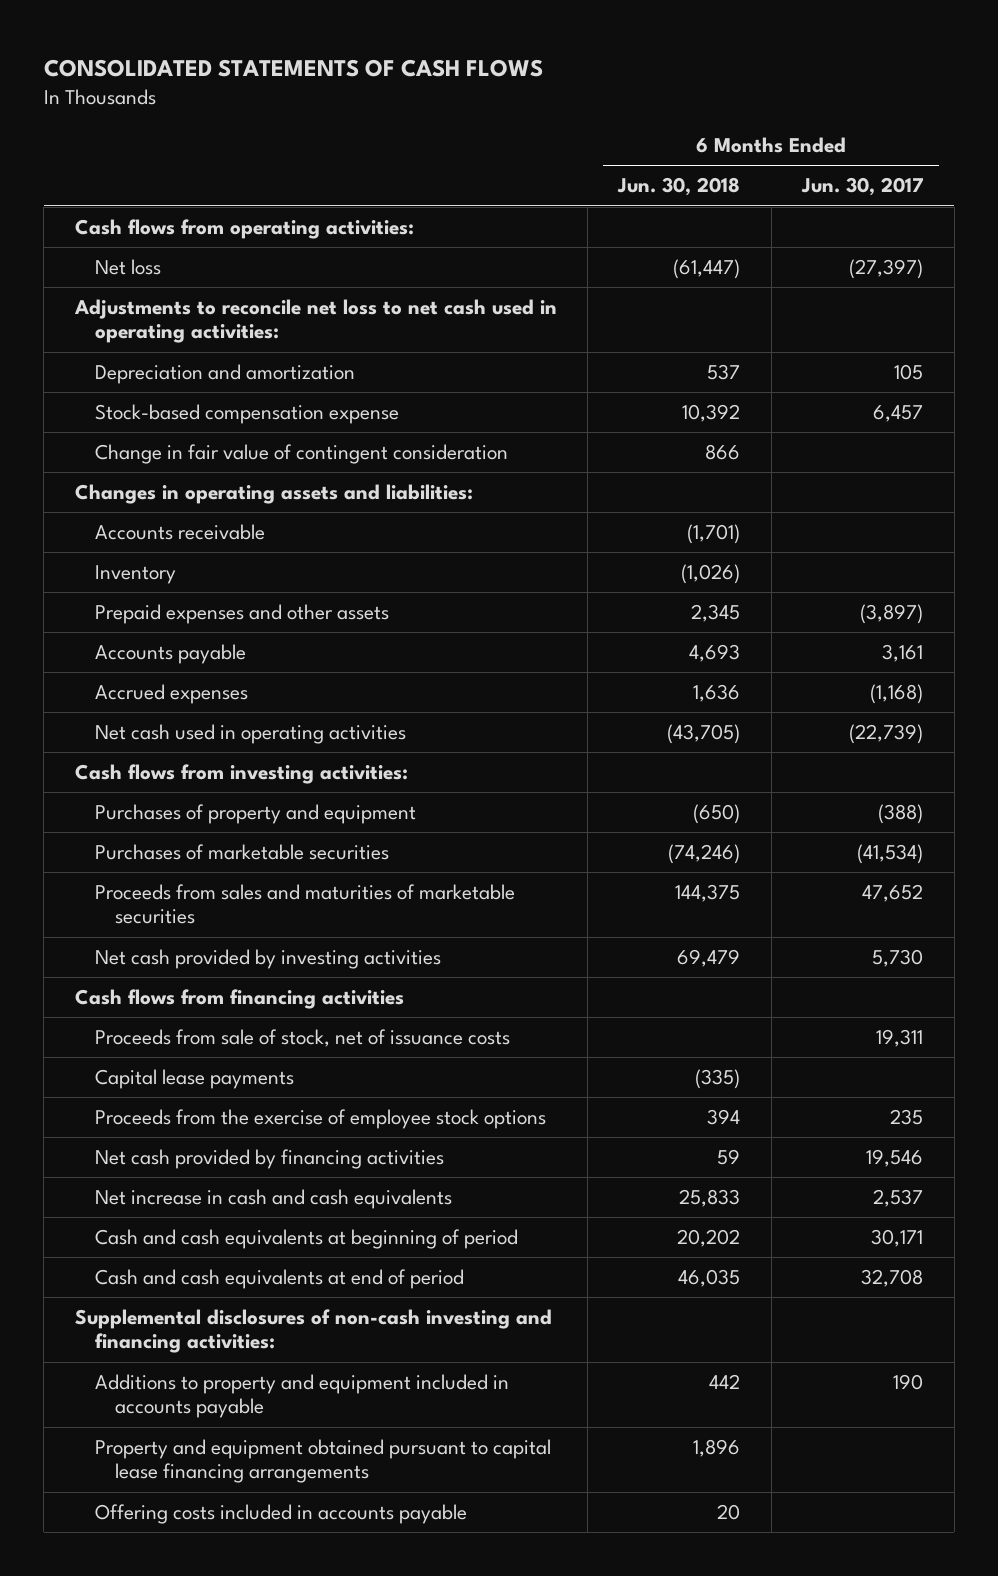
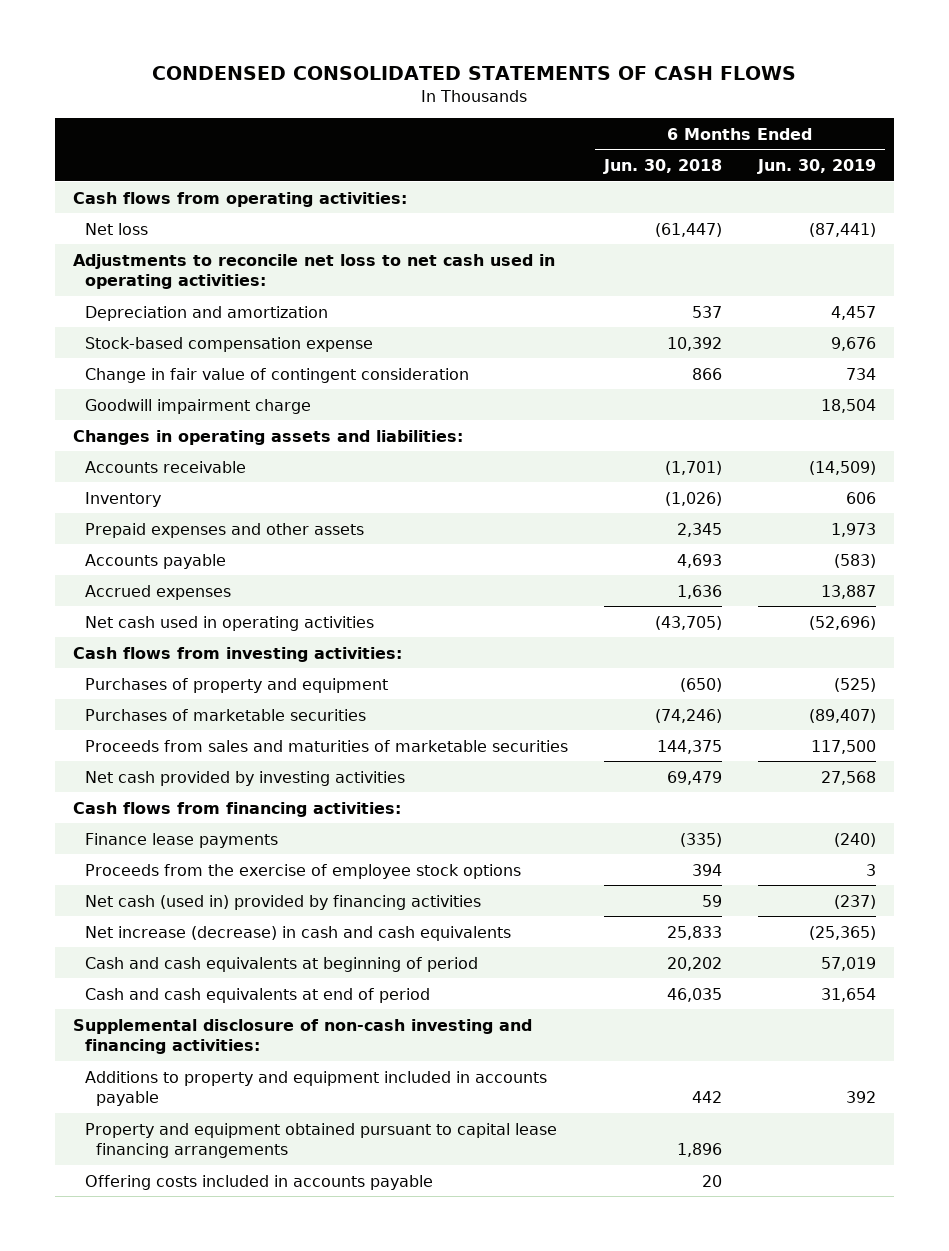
[43,58,543,77] CONSOLIDATED STATEMENTS OF CASH FLOWS -> [152,65,797,80] CONDENSED CONSOLIDATED STATEMENTS OF CASH FLOWS
[801,177,924,197] Jun. 30, 2017 -> none
none -> [757,158,877,174] Jun. 30, 2019
none -> [84,398,311,414] Goodwill impairment charge
[94,1029,510,1048] Proceeds from sale of stock, net of issuance costs -> none
[74,989,404,1010] Cash flows from financing activities -> [72,801,401,817] Cash flows from financing activities:
[94,1069,294,1090] Capital lease payments -> [84,832,278,848] Finance lease payments
[94,1149,444,1170] Net cash provided by financing activities -> [84,894,481,910] Net cash (used in) provided by financing activities
[94,1189,452,1210] Net increase in cash and cash equivalents -> [84,925,511,941] Net increase (decrease) in cash and cash equivalents
[74,1309,552,1354] Supplemental disclosures of non-cash investing and financing activities: -> [72,1018,532,1055] Supplemental disclosure of non-cash investing and financing activities:

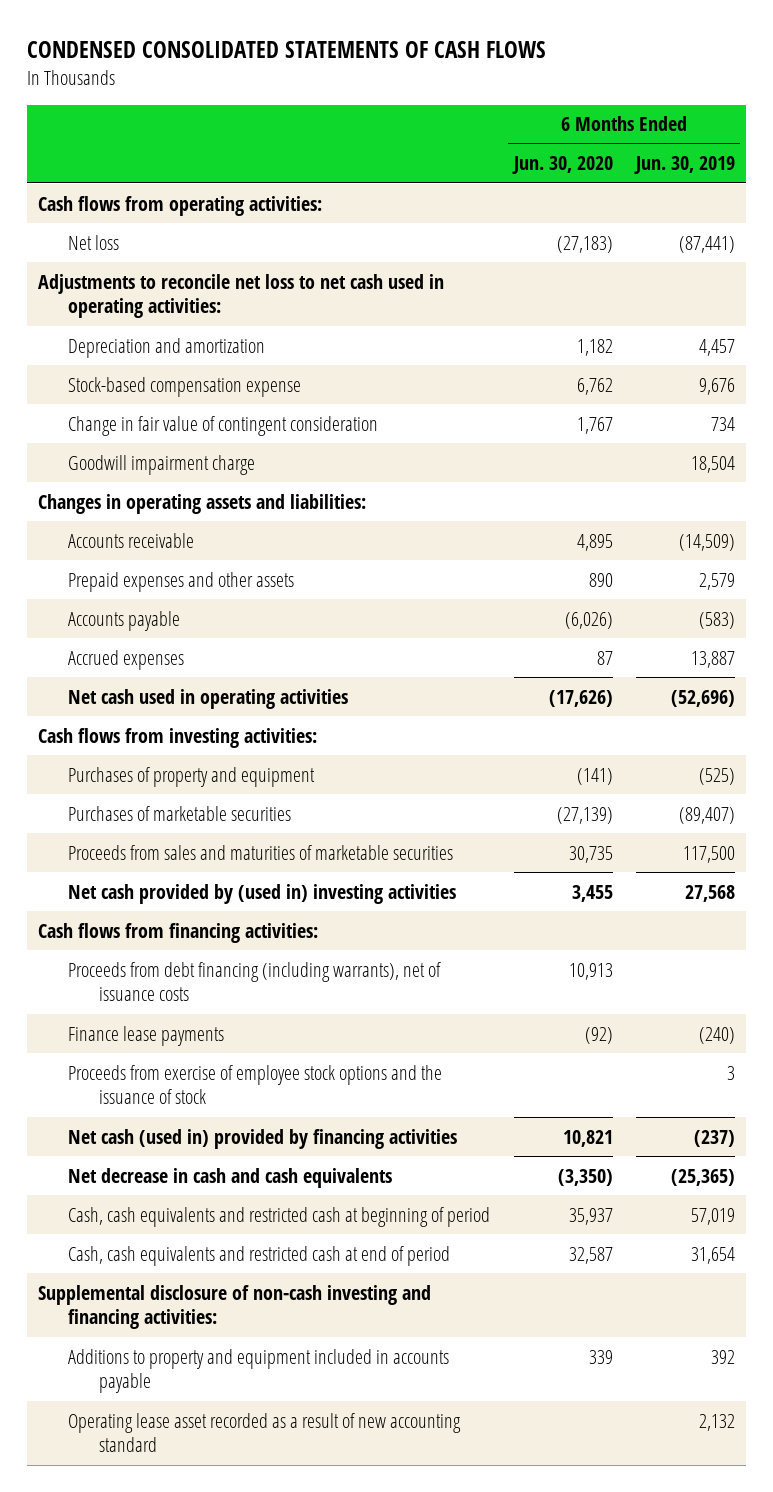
[602,158,722,174] Jun. 30, 2018 -> none
none -> [511,156,613,175] Jun. 30, 2020
[84,491,161,507] Inventory -> none
[831,522,877,537] 1,973 -> [698,572,735,590] 2,579
[84,770,405,786] Net cash provided by investing activities -> [68,883,457,904] Net cash provided by (used in) investing activities
none -> [68,961,442,1002] Proceeds from debt financing (including warrants), net of issuance costs
[84,863,521,879] Proceeds from the exercise of employee stock options -> [68,1064,443,1105] Proceeds from exercise of employee stock options and the issuance of stock
[84,925,511,941] Net increase (decrease) in cash and cash equivalents -> [68,1167,393,1188] Net decrease in cash and cash equivalents
[84,956,478,972] Cash and cash equivalents at beginning of period -> [68,1206,491,1227] Cash, cash equivalents and restricted cash at beginning of period
[84,987,430,1003] Cash and cash equivalents at end of period -> [68,1245,451,1266] Cash, cash equivalents and restricted cash at end of period
[84,1122,557,1159] Property and equipment obtained pursuant to capital lease financing arrangements -> none
[84,1174,433,1190] Offering costs included in accounts payable -> none
none -> [68,1412,462,1453] Operating lease asset recorded as a result of new accounting standard

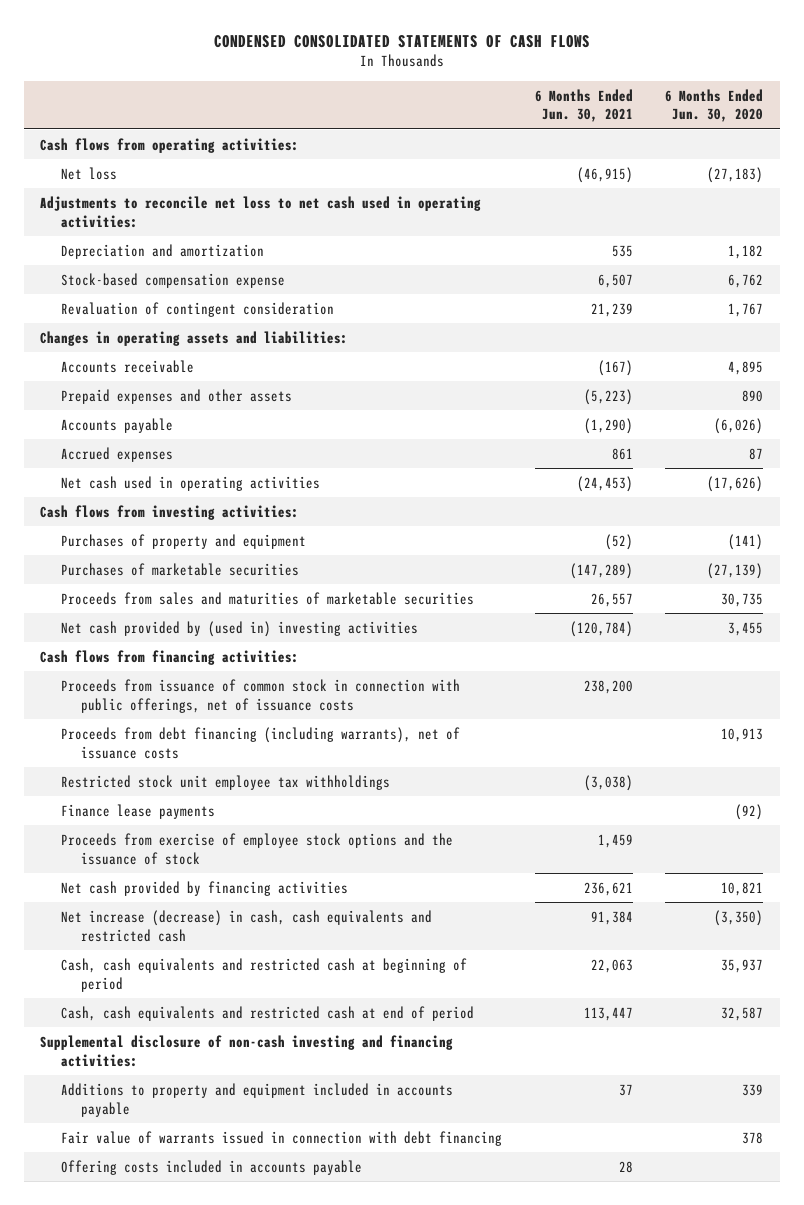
[633,156,735,175] Jun. 30, 2019 -> none
none -> [534,88,633,123] 6 Months Ended Jun. 30, 2021
[68,454,256,475] Goodwill impairment charge -> none
[68,415,379,436] Change in fair value of contingent consideration -> [60,301,334,317] Revaluation of contingent consideration
none -> [60,678,460,713] Proceeds from issuance of common stock in connection with public offerings, net of issuance costs
none -> [60,774,390,790] Restricted stock unit employee tax withholdings
[68,1128,458,1149] Net cash (used in) provided by financing activities -> [60,880,348,896] Net cash provided by financing activities
[68,1167,393,1188] Net decrease in cash and cash equivalents -> [60,909,432,942] Net increase (decrease) in cash, cash equivalents and restricted cash
[68,1412,462,1453] Operating lease asset recorded as a result of new accounting standard -> none
none -> [60,1130,502,1146] Fair value of warrants issued in connection with debt financing
none -> [60,1159,362,1175] Offering costs included in accounts payable

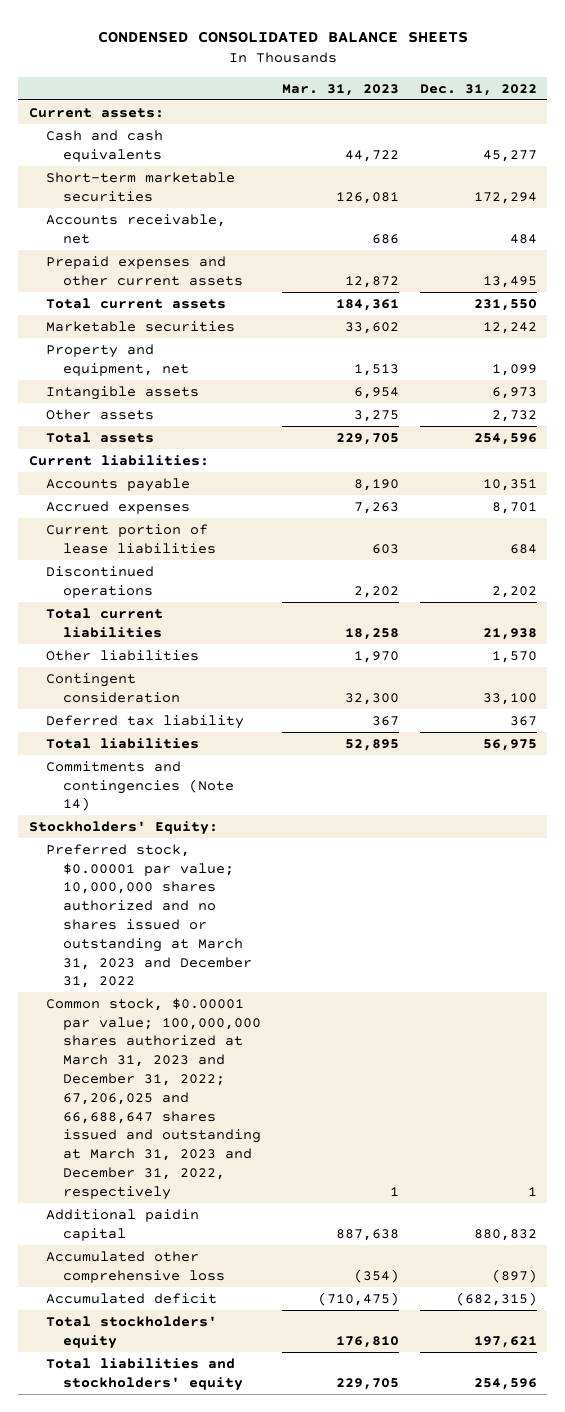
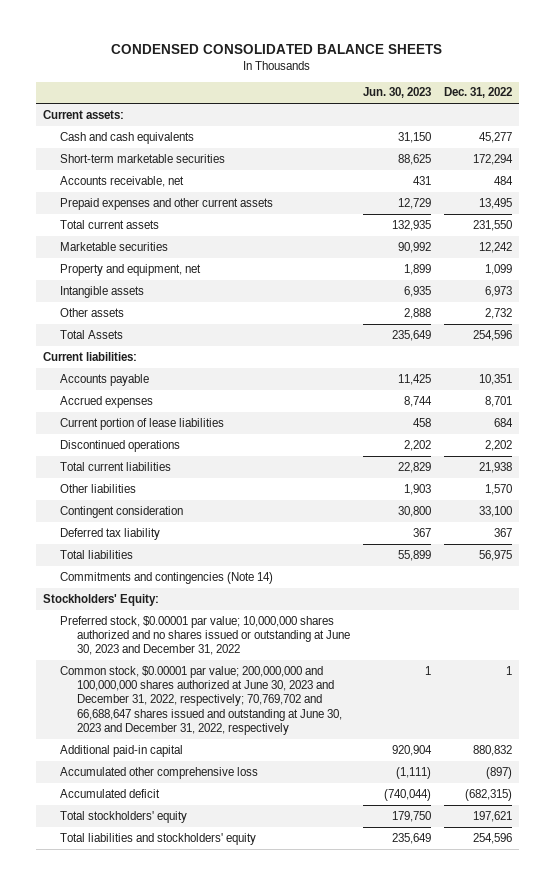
[281,83,399,96] Mar. 31, 2023 -> none
none -> [363,87,432,99] Jun. 30, 2023
[45,431,154,443] Total assets -> [60,329,124,339] Total Assets
[45,843,252,989] Preferred stock, $0.00001 par value; 10,000,000 shares authorized and no shares issued or outstanding at March 31, 2023 and December 31, 2022 -> [60,615,351,656] Preferred stock, $0.00001 par value; 10,000,000 shares authorized and no shares issued or outstanding at June 30, 2023 and December 31, 2022
[45,997,261,1200] Common stock, $0.00001 par value; 100,000,000 shares authorized at March 31, 2023 and December 31, 2022; 67,206,025 and 66,688,647 shares issued and outstanding at March 31, 2023 and December 31, 2022, respectively -> [60,665,343,735] Common stock, $0.00001 par value; 200,000,000 and 100,000,000 shares authorized at June 30, 2023 and December 31, 2022, respectively; 70,769,702 and 66,688,647 shares issued and outstanding at June 30, 2023 and December 31, 2022, respectively
[45,1208,199,1241] Additional paidin capital -> [60,744,184,757] Additional paid-in capital

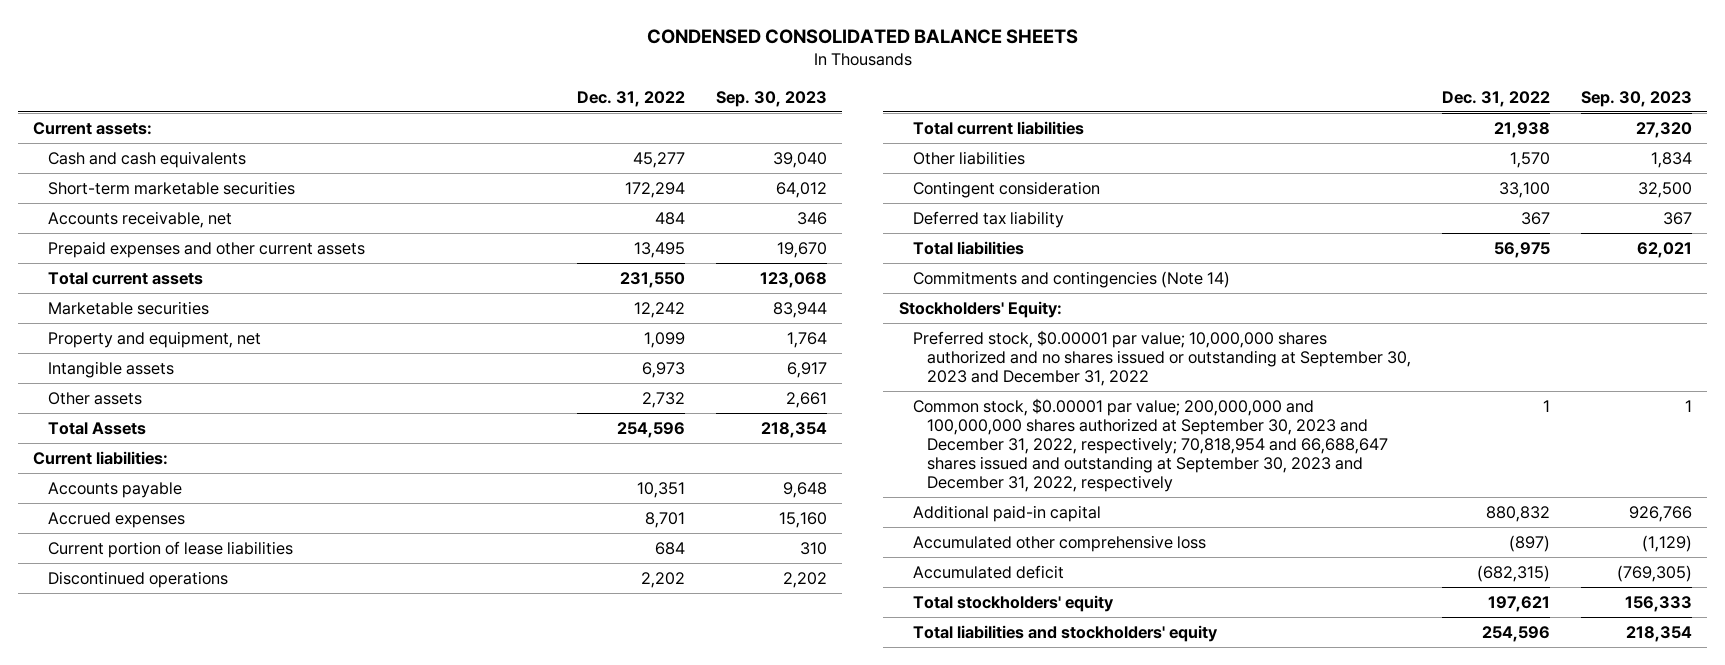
[363,87,432,99] Jun. 30, 2023 -> none
none -> [715,90,827,107] Sep. 30, 2023
[60,615,351,656] Preferred stock, $0.00001 par value; 10,000,000 shares authorized and no shares issued or outstanding at June 30, 2023 and December 31, 2022 -> [912,329,1412,386] Preferred stock, $0.00001 par value; 10,000,000 shares authorized and no shares issued or outstanding at September 30, 2023 and December 31, 2022
[60,665,343,735] Common stock, $0.00001 par value; 200,000,000 and 100,000,000 shares authorized at June 30, 2023 and December 31, 2022, respectively; 70,769,702 and 66,688,647 shares issued and outstanding at June 30, 2023 and December 31, 2022, respectively -> [912,397,1389,492] Common stock, $0.00001 par value; 200,000,000 and 100,000,000 shares authorized at September 30, 2023 and December 31, 2022, respectively; 70,818,954 and 66,688,647 shares issued and outstanding at September 30, 2023 and December 31, 2022, respectively

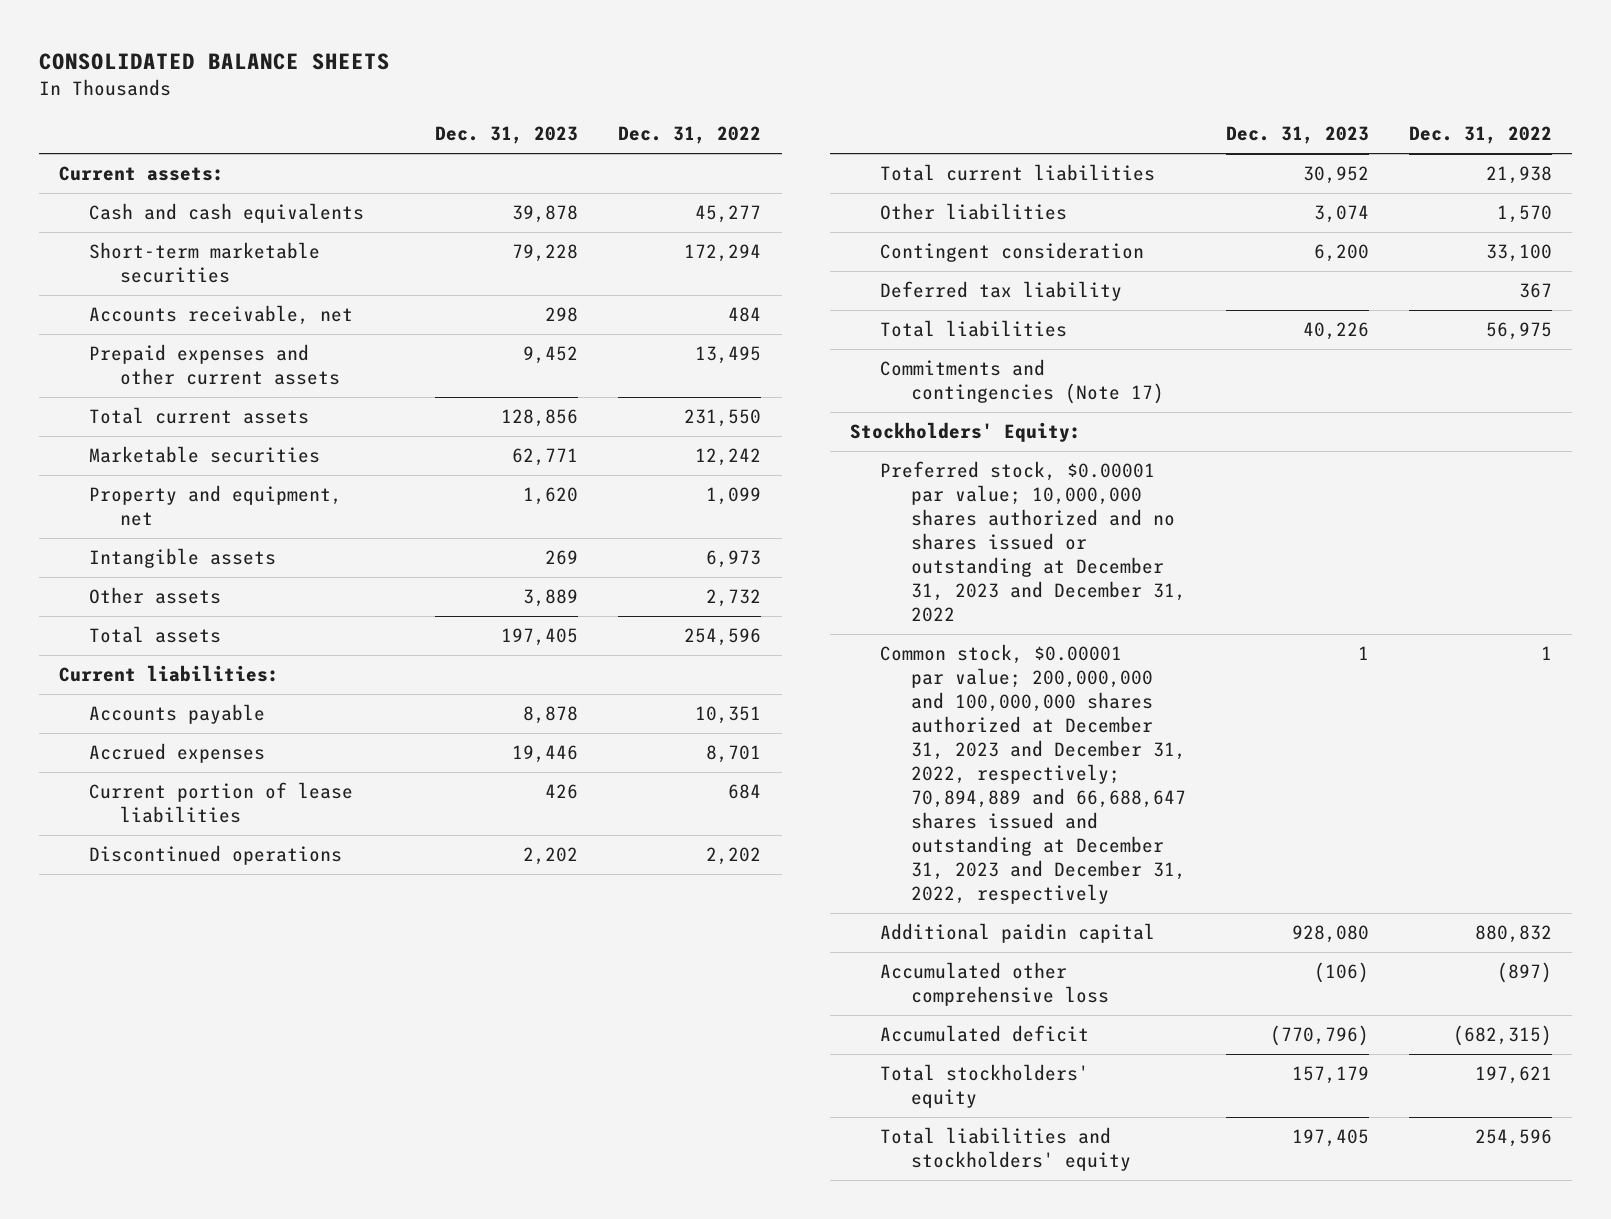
[646,29,1078,45] CONDENSED CONSOLIDATED BALANCE SHEETS -> [38,52,390,70] CONSOLIDATED BALANCE SHEETS
[715,90,827,107] Sep. 30, 2023 -> none
none -> [435,126,579,145] Dec. 31, 2023
[47,421,146,435] Total Assets -> [89,626,222,644] Total assets
[912,270,1230,288] Commitments and contingencies (Note 14) -> [880,359,1164,405] Commitments and contingencies (Note 17)
[912,329,1412,386] Preferred stock, $0.00001 par value; 10,000,000 shares authorized and no shares issued or outstanding at September 30, 2023 and December 31, 2022 -> [880,461,1186,623] Preferred stock, $0.00001 par value; 10,000,000 shares authorized and no shares issued or outstanding at December 31, 2023 and December 31, 2022
[912,397,1389,492] Common stock, $0.00001 par value; 200,000,000 and 100,000,000 shares authorized at September 30, 2023 and December 31, 2022, respectively; 70,818,954 and 66,688,647 shares issued and outstanding at September 30, 2023 and December 31, 2022, respectively -> [880,644,1186,905] Common stock, $0.00001 par value; 200,000,000 and 100,000,000 shares authorized at December 31, 2023 and December 31, 2022, respectively; 70,894,889 and 66,688,647 shares issued and outstanding at December 31, 2023 and December 31, 2022, respectively
[912,504,1101,522] Additional paid-in capital -> [880,923,1156,944] Additional paidin capital

